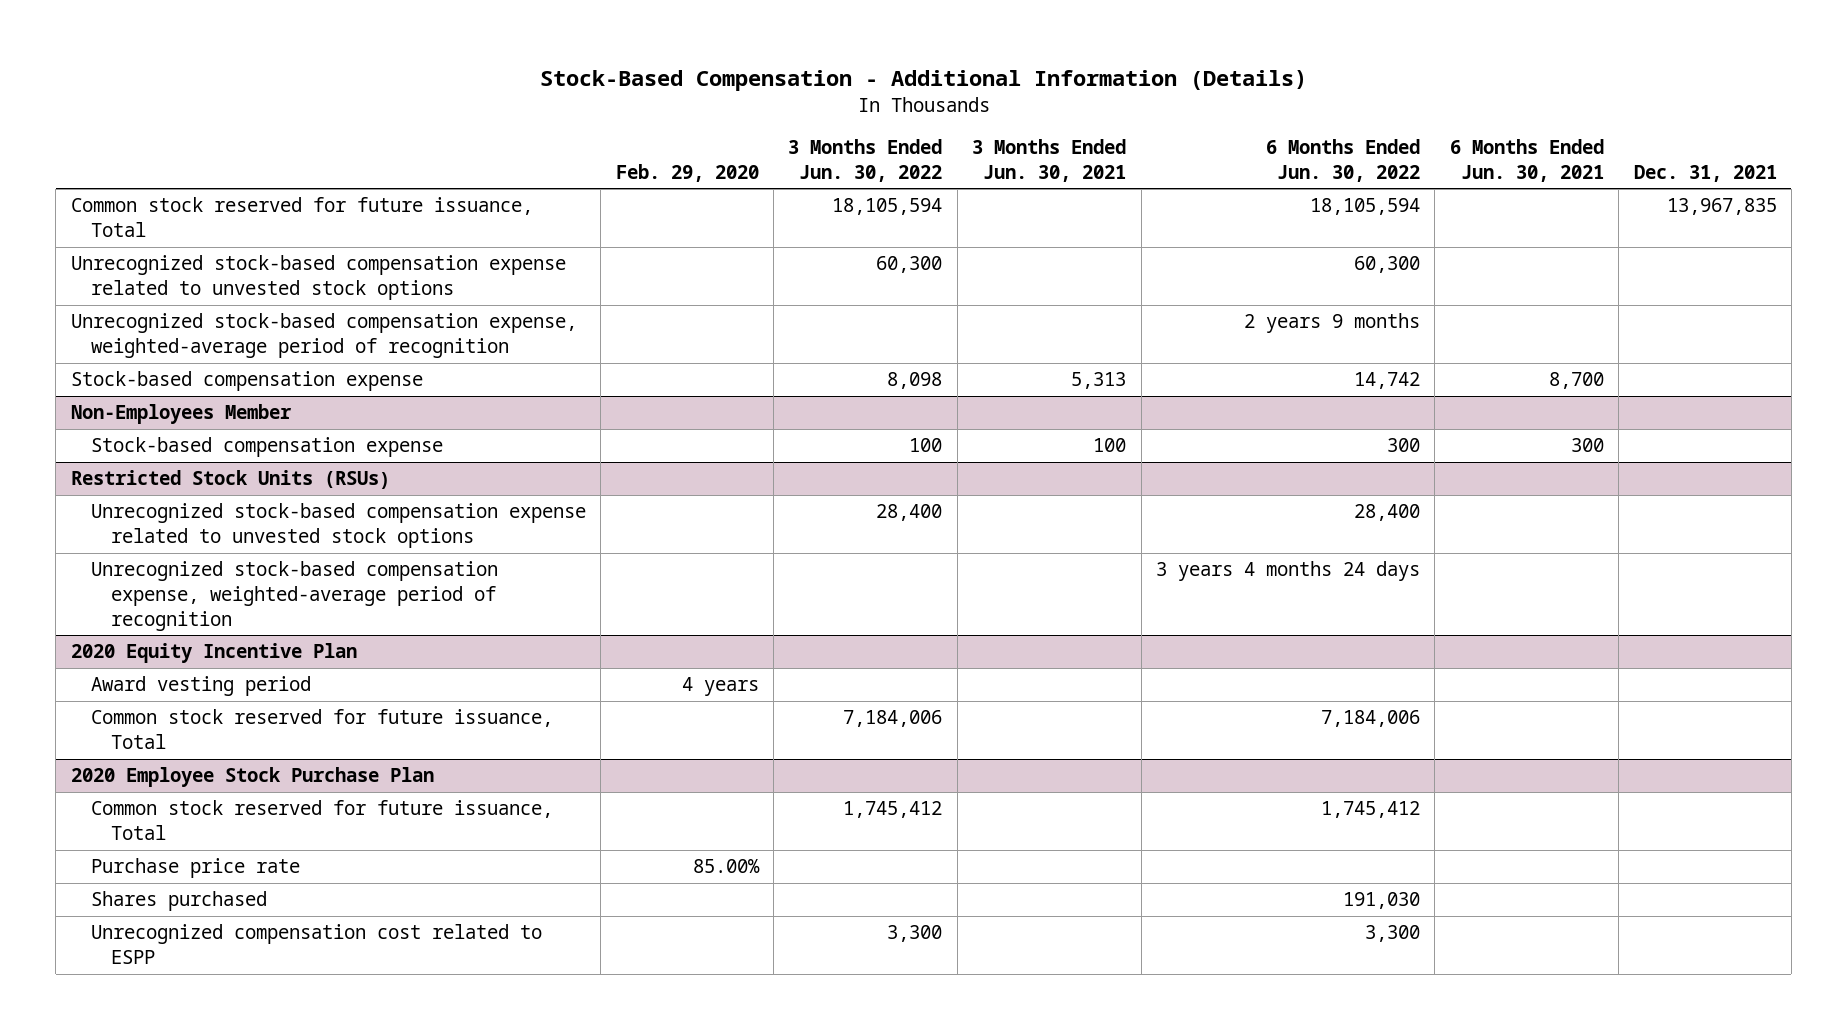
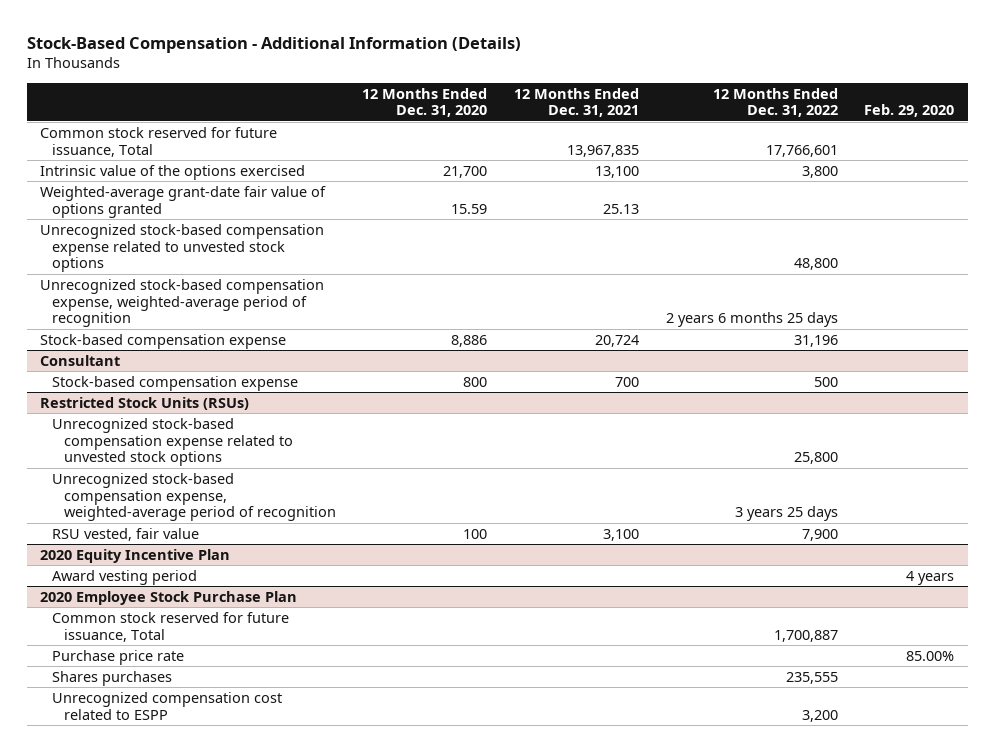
[788,139,943,182] 3 Months Ended Jun. 30, 2022 -> none
[972,139,1127,182] 3 Months Ended Jun. 30, 2021 -> none
[1265,139,1420,182] 6 Months Ended Jun. 30, 2022 -> none
[1449,139,1604,182] 6 Months Ended Jun. 30, 2021 -> none
[1633,164,1777,182] Dec. 31, 2021 -> none
none -> [362,87,488,118] 12 Months Ended Dec. 31, 2020
none -> [514,87,640,118] 12 Months Ended Dec. 31, 2021
none -> [712,87,838,118] 12 Months Ended Dec. 31, 2022
none -> [39,164,305,180] Intrinsic value of the options exercised
none -> [39,185,326,218] Weighted-average grant-date fair value of options granted
[70,404,292,425] Non-Employees Member -> none
[90,437,443,458] Stock-based compensation expense -> none
none -> [39,354,120,366] Consultant
none -> [51,375,298,391] Stock-based compensation expense
none -> [51,527,199,541] RSU vested, fair value
[90,709,553,749] Common stock reserved for future issuance, Total -> none
[90,891,267,912] Shares purchased -> [51,670,172,686] Shares purchases

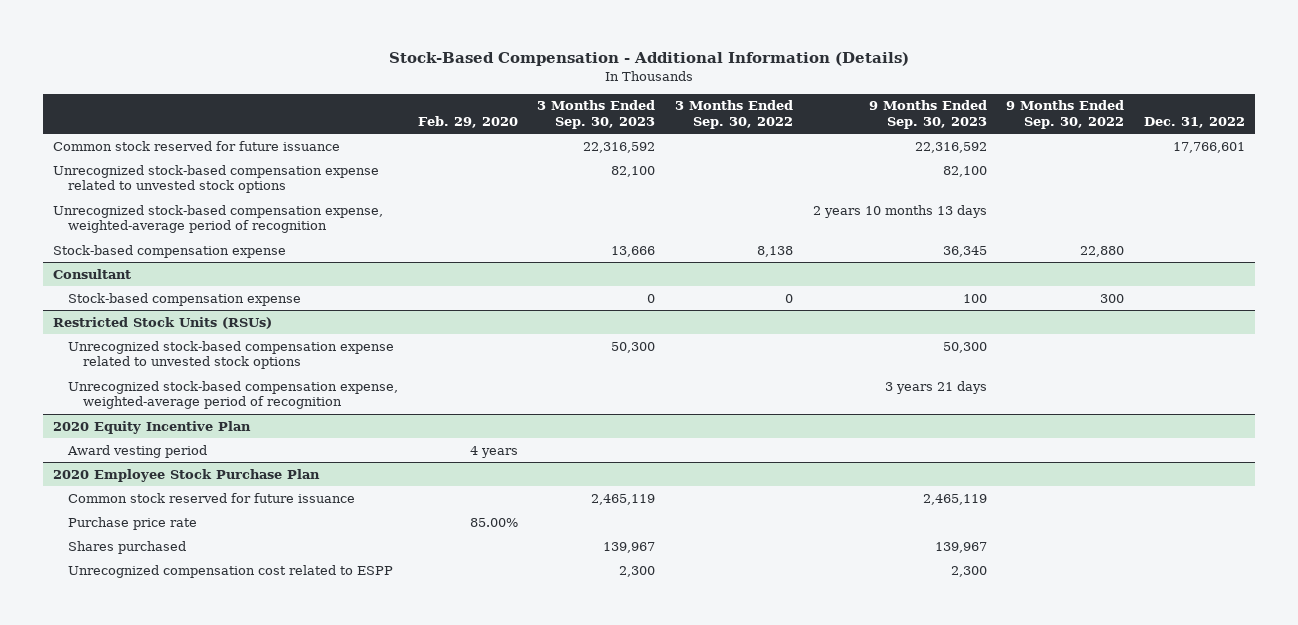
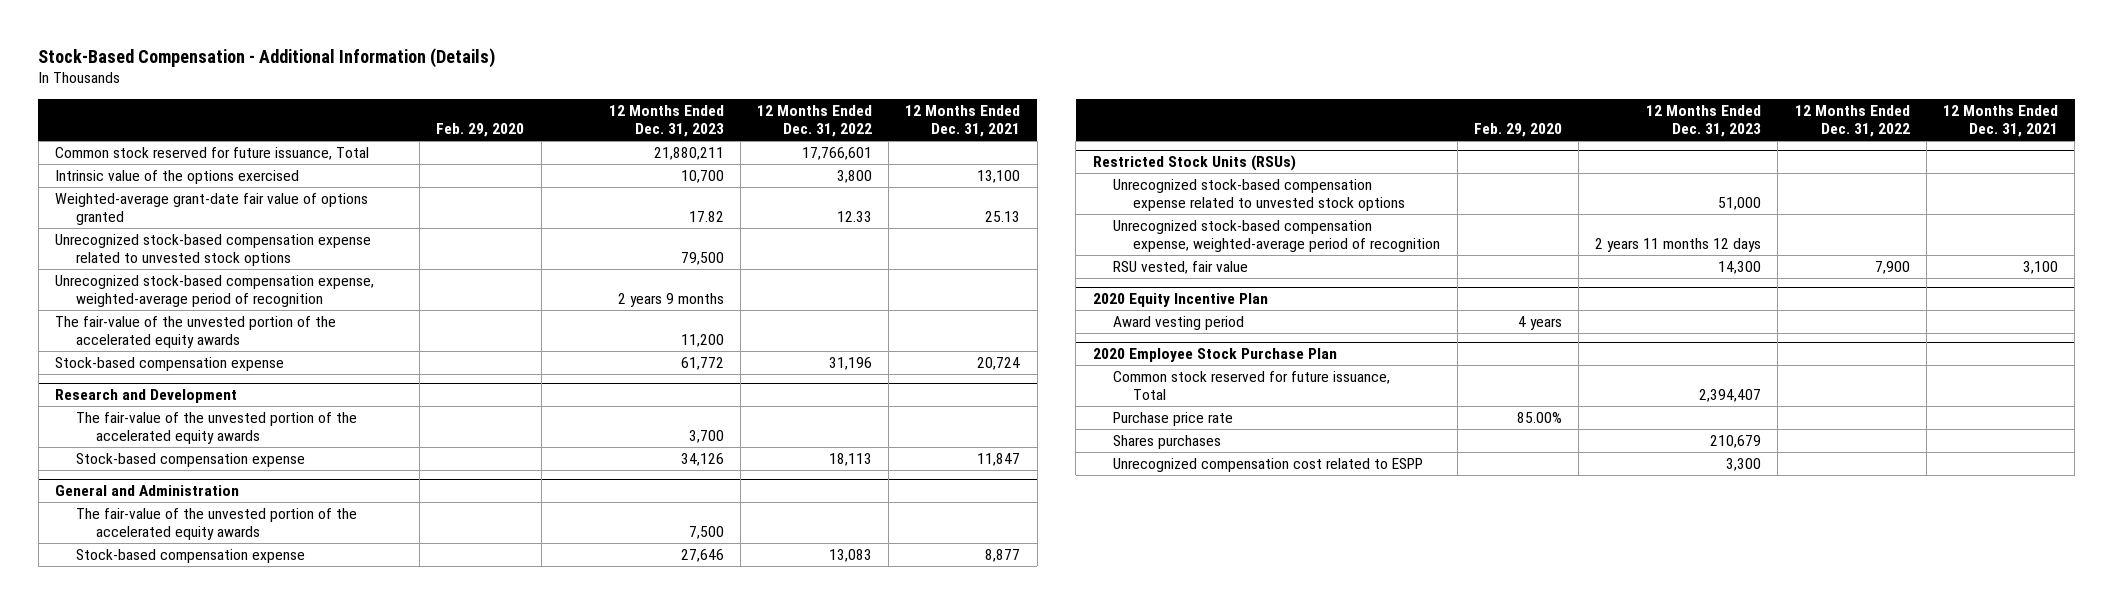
[537,100,656,130] 3 Months Ended Sep. 30, 2023 -> none
[675,100,794,130] 3 Months Ended Sep. 30, 2022 -> none
[868,100,987,130] 9 Months Ended Sep. 30, 2023 -> none
[1006,100,1125,130] 9 Months Ended Sep. 30, 2022 -> none
[1143,117,1245,129] Dec. 31, 2022 -> none
none -> [608,104,724,138] 12 Months Ended Dec. 31, 2023
none -> [757,104,873,138] 12 Months Ended Dec. 31, 2022
none -> [905,104,1021,138] 12 Months Ended Dec. 31, 2021
[53,140,341,151] Common stock reserved for future issuance -> [55,146,370,160] Common stock reserved for future issuance, Total
none -> [55,169,300,184] Intrinsic value of the options exercised
none -> [55,192,369,226] Weighted-average grant-date fair value of options granted
none -> [55,315,337,349] The fair-value of the unvested portion of the accelerated equity awards
[53,268,132,279] Consultant -> none
[68,292,302,306] Stock-based compensation expense -> none
none -> [55,389,238,404] Research and Development
none -> [75,411,357,445] The fair-value of the unvested portion of the accelerated equity awards
none -> [75,452,305,467] Stock-based compensation expense
none -> [55,485,240,497] General and Administration
none -> [75,507,357,541] The fair-value of the unvested portion of the accelerated equity awards
none -> [75,548,305,563] Stock-based compensation expense
none -> [1112,260,1248,274] RSU vested, fair value
[68,492,356,503] Common stock reserved for future issuance -> [1112,370,1390,401] Common stock reserved for future issuance, Total
[68,540,187,554] Shares purchased -> [1112,434,1221,449] Shares purchases

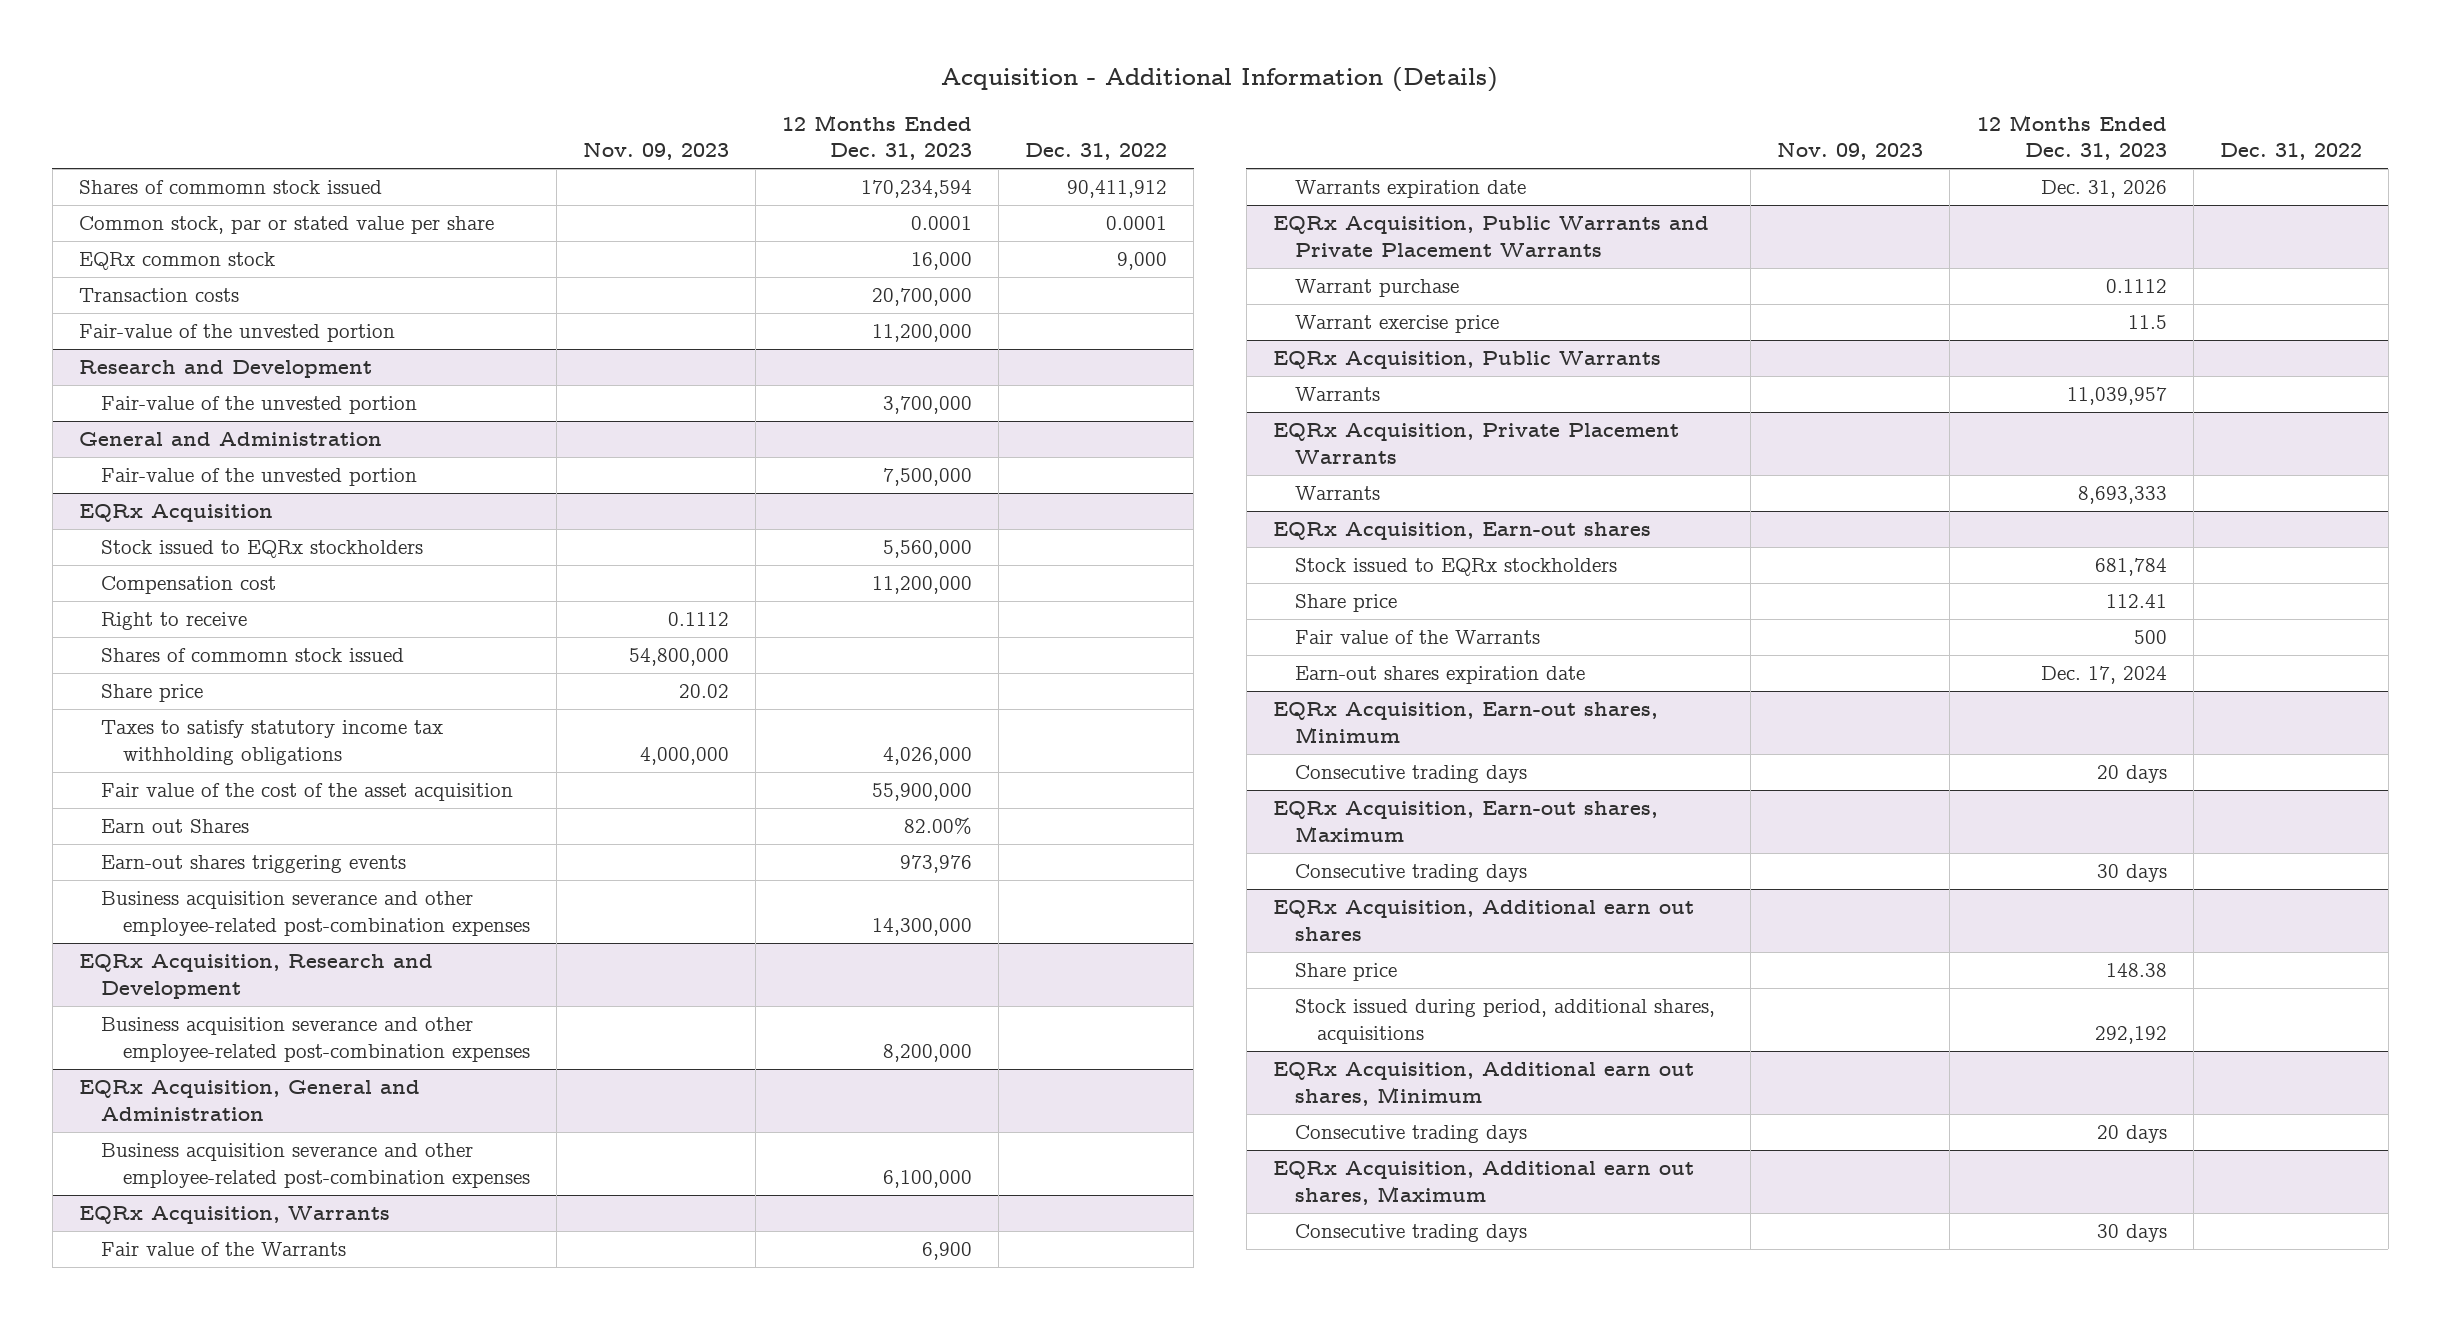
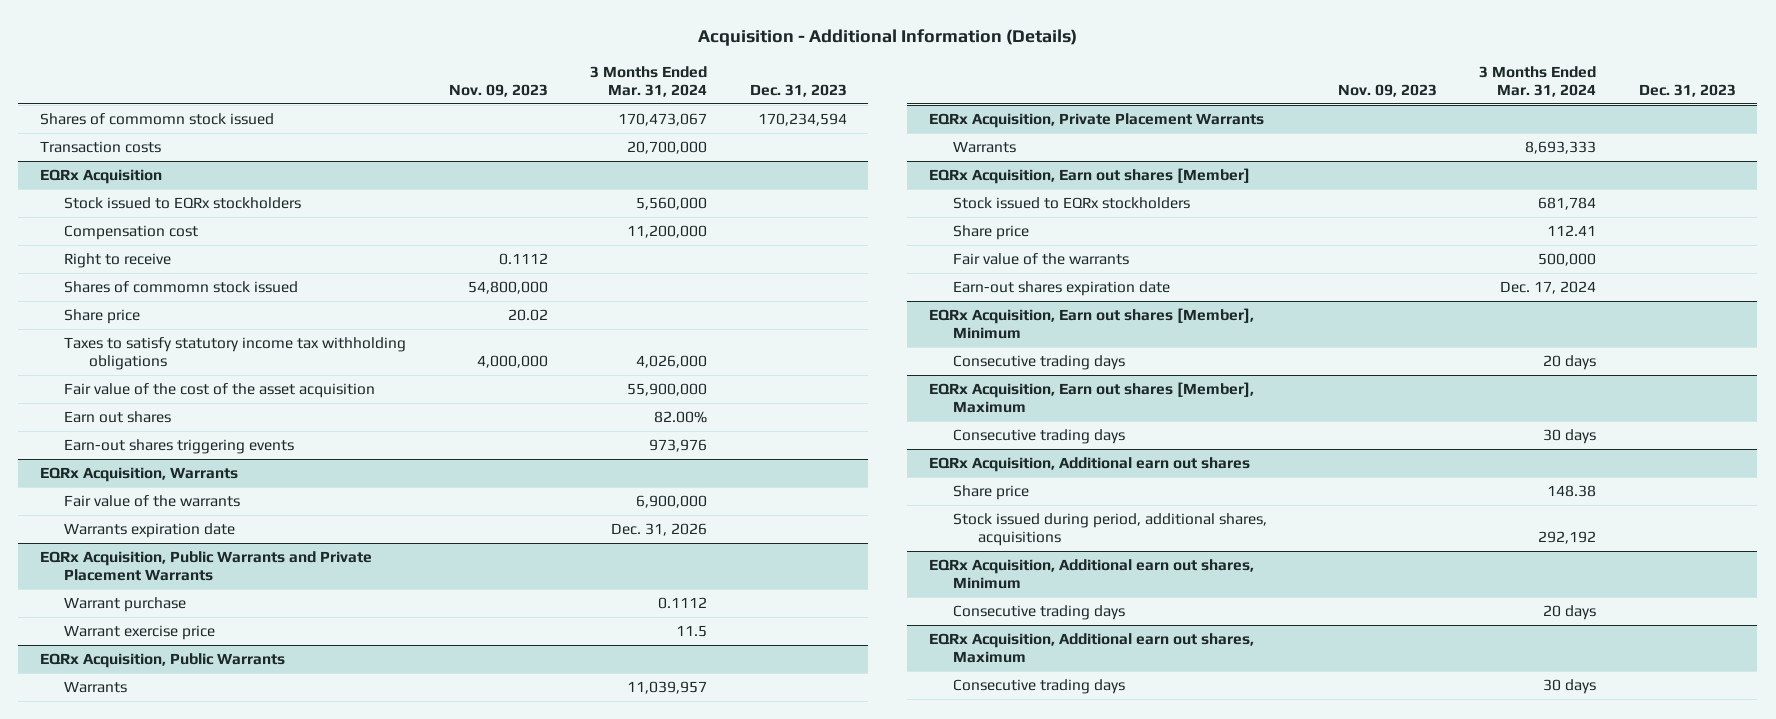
[782,115,973,161] 12 Months Ended Dec. 31, 2023 -> none
[1025,143,1168,161] Dec. 31, 2022 -> none
none -> [590,65,708,98] 3 Months Ended Mar. 31, 2024
none -> [750,84,848,98] Dec. 31, 2023
[78,216,494,235] Common stock, par or stated value per share -> none
[78,252,275,271] EQRx common stock -> none
[78,324,395,343] Fair-value of the unvested portion -> none
[78,360,372,379] Research and Development -> none
[100,396,417,415] Fair-value of the unvested portion -> none
[78,432,382,447] General and Administration -> none
[100,468,417,487] Fair-value of the unvested portion -> none
[100,819,249,834] Earn out Shares -> [64,410,172,423] Earn out shares
[100,891,531,936] Business acquisition severance and other employee-related post-combination expenses -> none
[78,954,433,999] EQRx Acquisition, Research and Development -> none
[100,1017,531,1062] Business acquisition severance and other employee-related post-combination expenses -> none
[78,1080,420,1121] EQRx Acquisition, General and Administration -> none
[100,1143,531,1188] Business acquisition severance and other employee-related post-combination expenses -> none
[100,1242,346,1257] Fair value of the Warrants -> [64,494,241,507] Fair value of the warrants
[1272,522,1651,541] EQRx Acquisition, Earn-out shares -> [928,167,1250,184] EQRx Acquisition, Earn out shares [Member]
[1295,630,1541,645] Fair value of the Warrants -> [953,252,1130,265] Fair value of the warrants
[1272,702,1658,743] EQRx Acquisition, Earn-out shares, Minimum -> [928,307,1254,340] EQRx Acquisition, Earn out shares [Member], Minimum
[1272,801,1658,842] EQRx Acquisition, Earn-out shares, Maximum -> [928,381,1254,414] EQRx Acquisition, Earn out shares [Member], Maximum

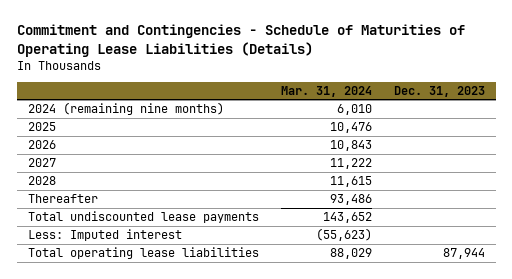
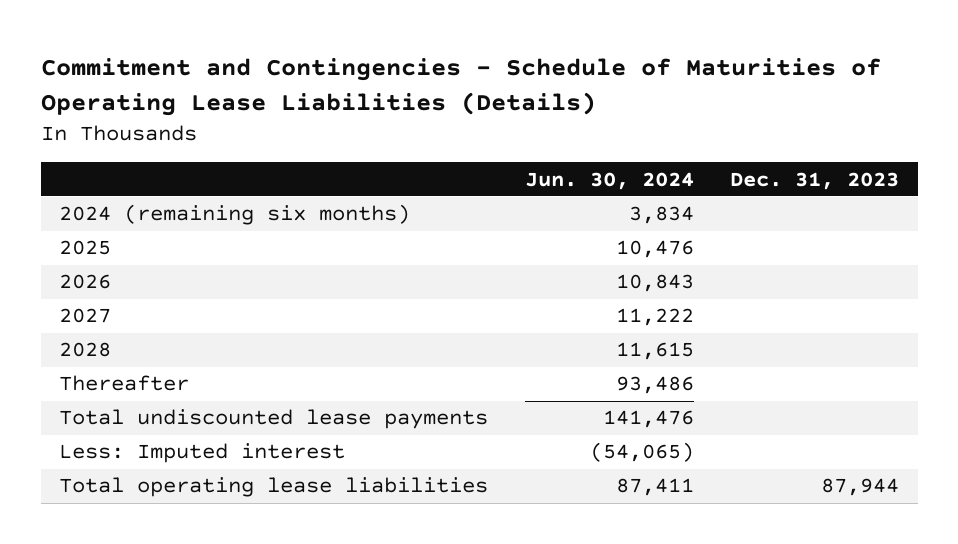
[280,85,372,97] Mar. 31, 2024 -> none
none -> [524,171,694,190] Jun. 30, 2024
[27,102,224,116] 2024 (remaining nine months) -> [59,204,411,226] 2024 (remaining six months)

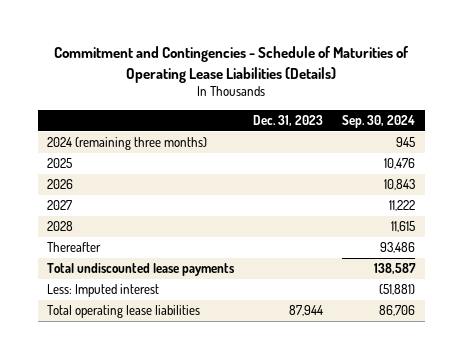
[524,171,694,190] Jun. 30, 2024 -> none
none -> [342,114,416,128] Sep. 30, 2024
[59,204,411,226] 2024 (remaining six months) -> [47,137,208,151] 2024 (remaining three months)

